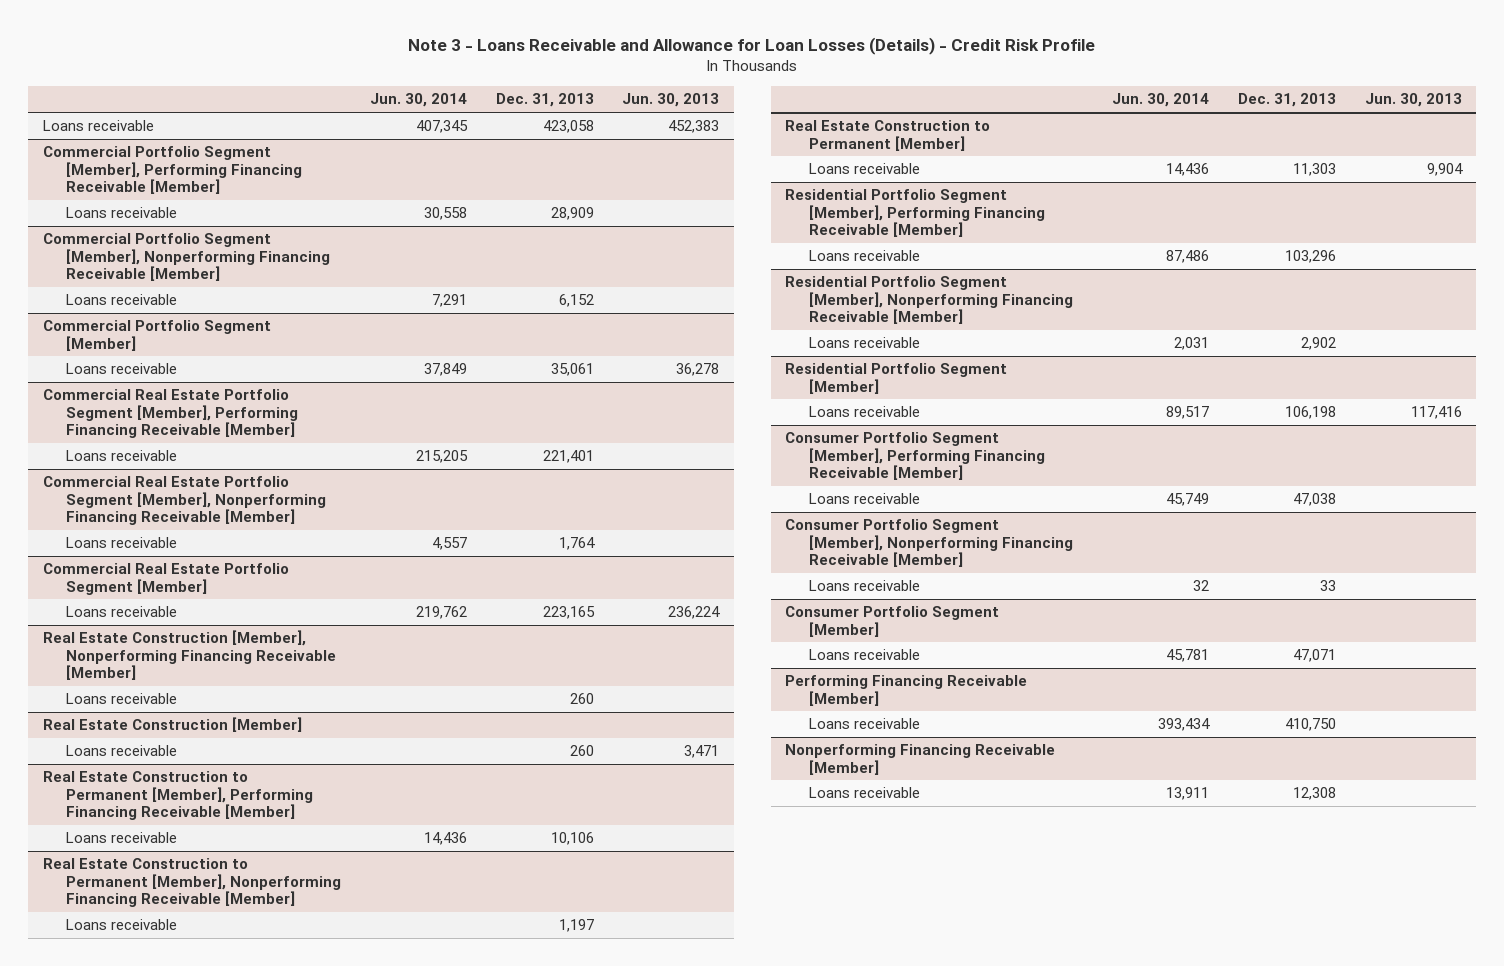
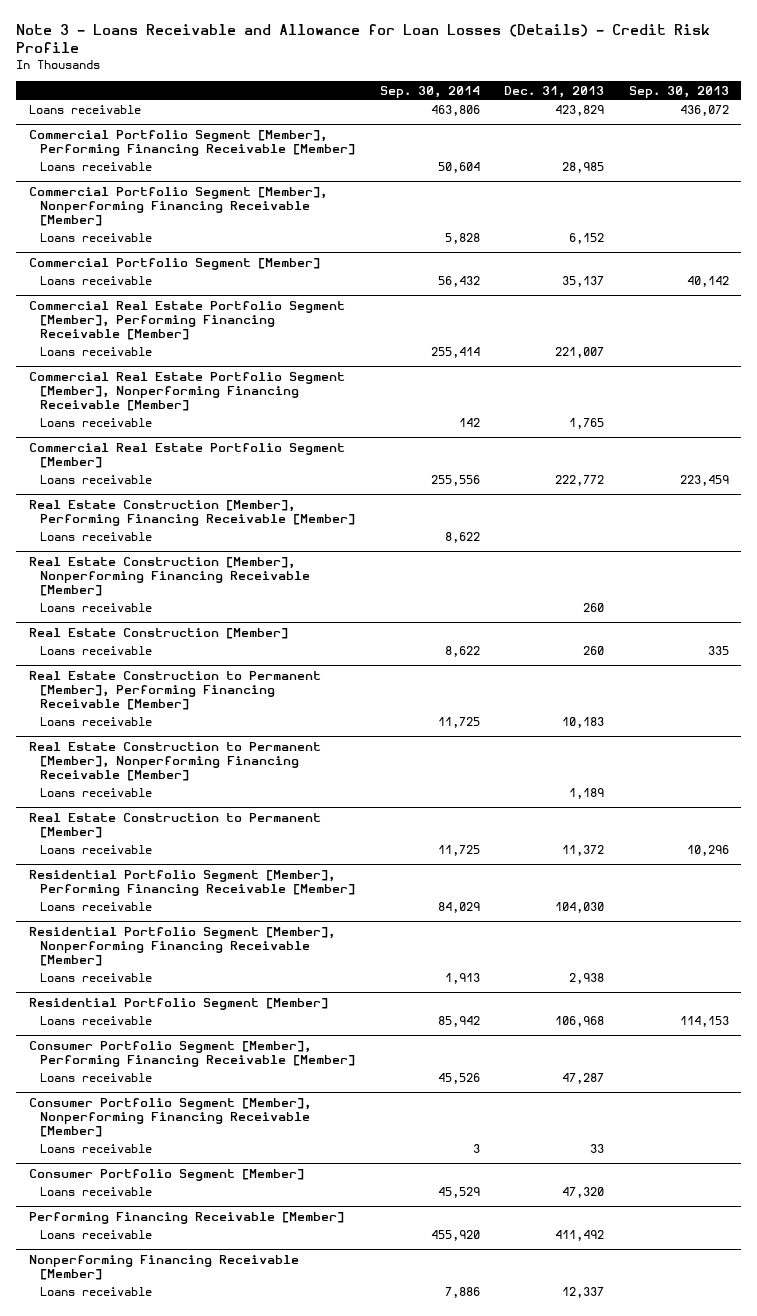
[370,93,468,108] Jun. 30, 2014 -> none
[622,93,720,108] Jun. 30, 2013 -> none
none -> [379,85,480,98] Sep. 30, 2014
none -> [628,85,729,98] Sep. 30, 2013
[542,120,594,134] 423,058 -> [555,104,605,116] 423,829
[550,207,594,221] 28,909 -> [562,161,605,173] 28,985
[550,363,594,377] 35,061 -> [562,275,605,287] 35,137
[542,450,594,464] 221,401 -> [555,346,605,358] 221,007
[558,537,595,551] 1,764 -> [569,417,605,429] 1,765
[542,606,595,620] 223,165 -> [555,474,605,486] 222,772
none -> [28,499,356,526] Real Estate Construction [Member], Performing Financing Receivable [Member]
none -> [40,531,153,541] Loans receivable
[550,832,594,846] 10,106 -> [562,716,605,728] 10,183
[558,919,594,933] 1,197 -> [569,787,605,799] 1,189
[1292,163,1336,177] 11,303 -> [562,844,605,856] 11,372
[1284,250,1336,264] 103,296 -> [555,901,605,913] 104,030
[1300,337,1336,351] 2,902 -> [569,972,605,984] 2,938
[1284,406,1336,420] 106,198 -> [555,1015,605,1027] 106,968
[1292,493,1336,507] 47,038 -> [562,1072,605,1084] 47,287
[1292,649,1336,663] 47,071 -> [562,1186,605,1198] 47,320
[1284,718,1336,732] 410,750 -> [555,1229,605,1241] 411,492
[1292,787,1336,801] 12,308 -> [562,1286,605,1298] 12,337

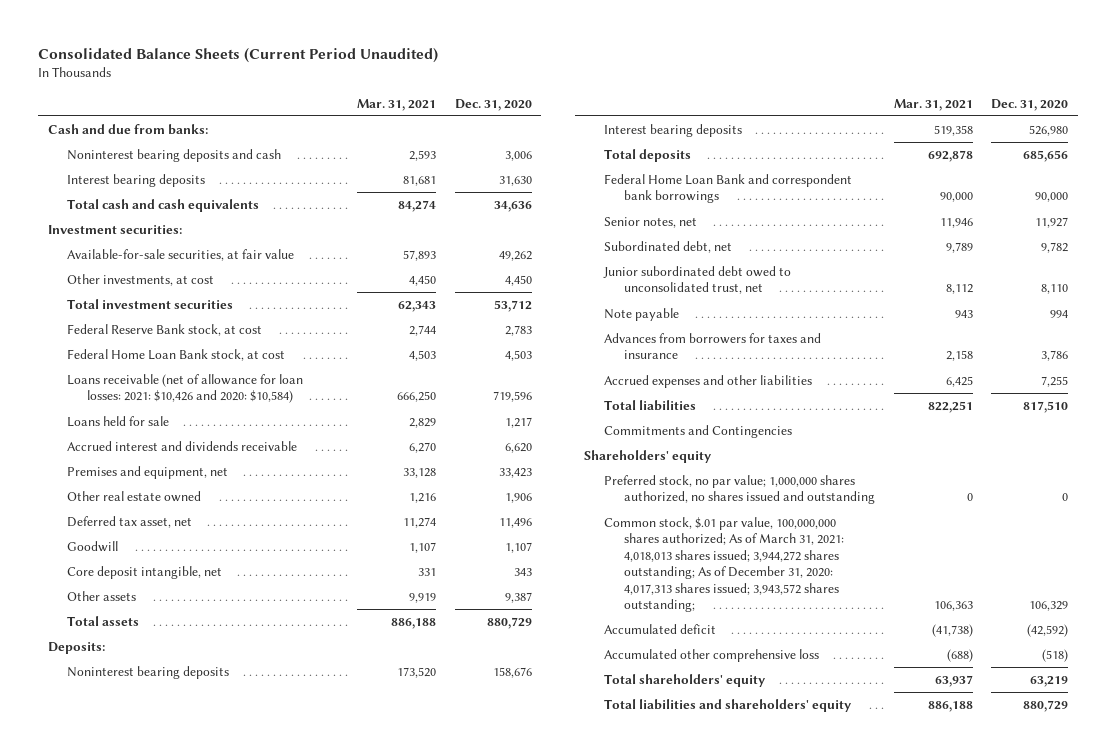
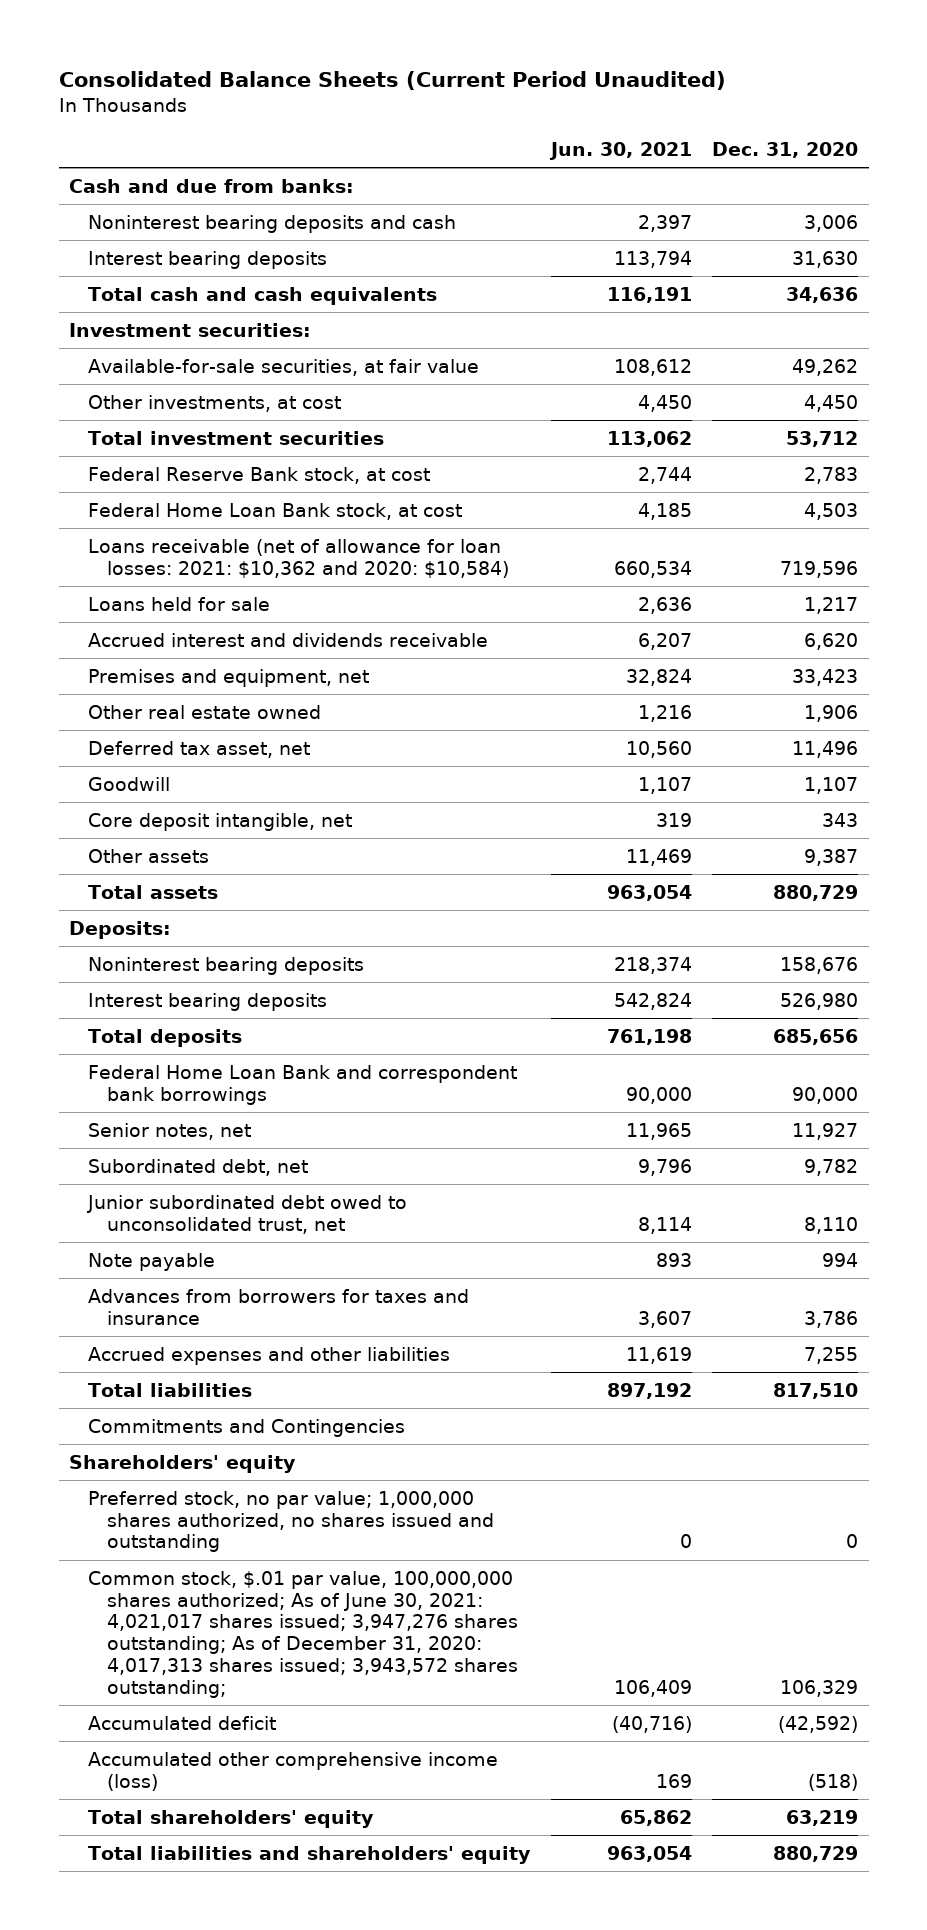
[356,98,436,111] Mar. 31, 2021 -> none
none -> [548,141,692,160] Jun. 30, 2021
[67,373,304,404] Loans receivable (net of allowance for loan losses: 2021: $10,426 and 2020: $10,584) -> [87,538,509,578] Loans receivable (net of allowance for loan losses: 2021: $10,362 and 2020: $10,584)
[603,516,844,612] Common stock, $.01 par value, 100,000,000 shares authorized; As of March 31, 2021: 4,018,013 shares issued; 3,944,272 shares outstanding; As of December 31, 2020: 4,017,313 shares issued; 3,943,572 shares outstanding; -> [87,1570,518,1698] Common stock, $.01 par value, 100,000,000 shares authorized; As of June 30, 2021: 4,021,017 shares issued; 3,947,276 shares outstanding; As of December 31, 2020: 4,017,313 shares issued; 3,943,572 shares outstanding;
[603,648,819,662] Accumulated other comprehensive loss -> [87,1751,498,1791] Accumulated other comprehensive income (loss)

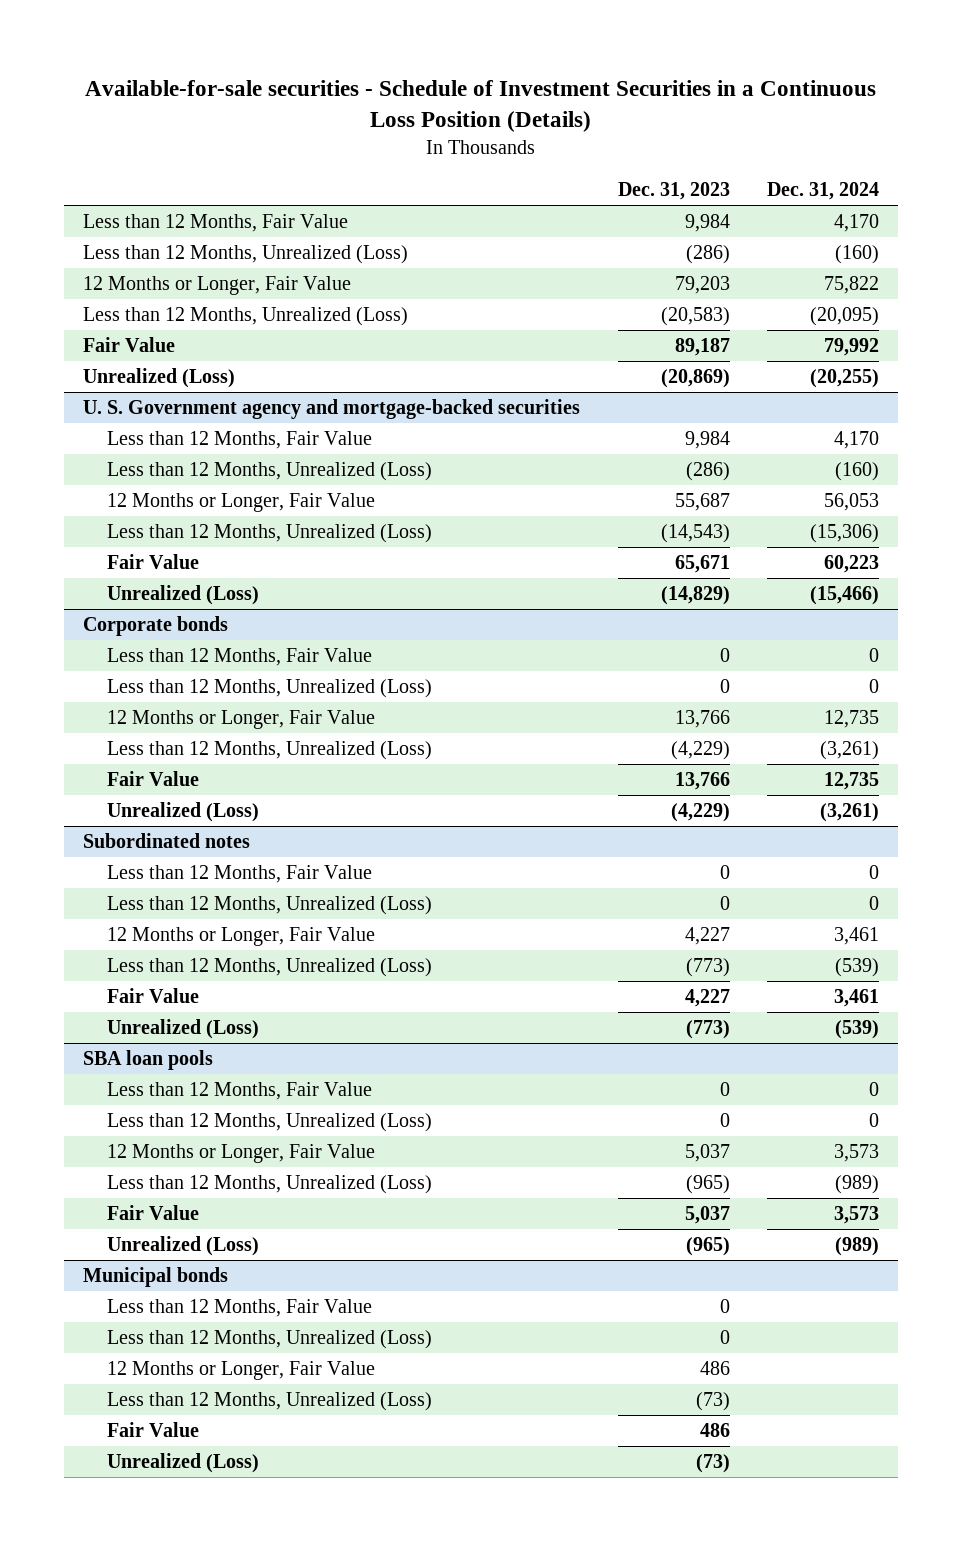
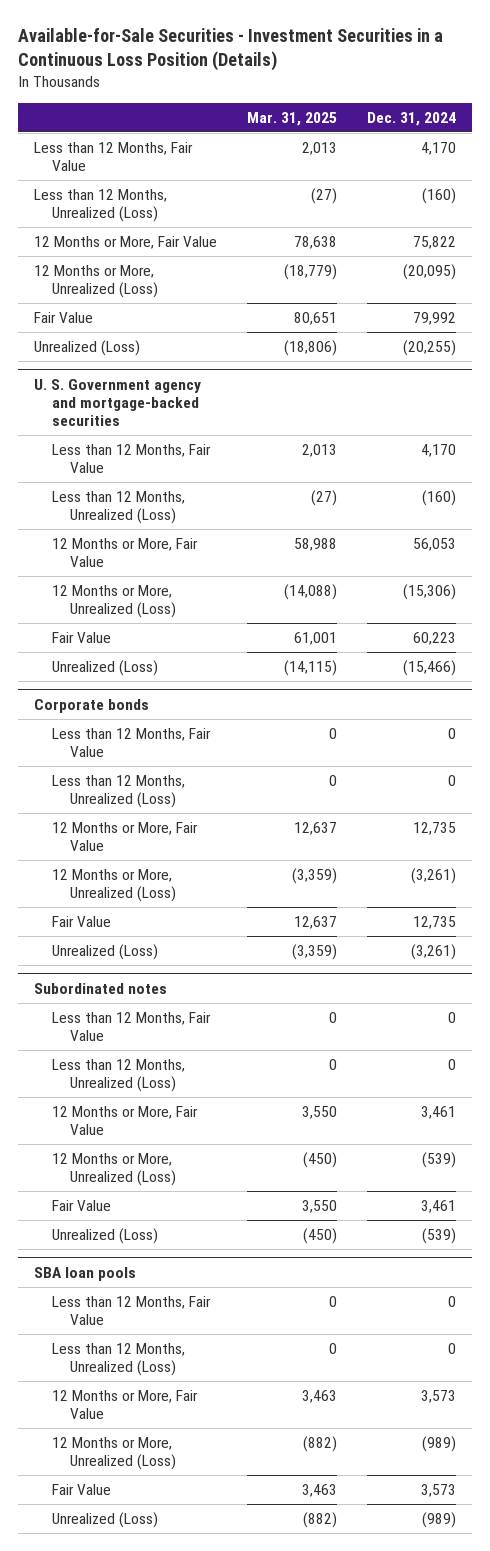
[85,79,877,132] Available-for-sale securities - Schedule of Investment Securities in a Continuous Loss Position (Details) -> [18,28,444,72] Available-for-Sale Securities - Investment Securities in a Continuous Loss Position (Details)
[617,182,730,201] Dec. 31, 2023 -> none
none -> [247,111,338,126] Mar. 31, 2025
[83,275,352,295] 12 Months or Longer, Fair Value -> [33,235,217,249] 12 Months or More, Fair Value
[83,306,409,326] Less than 12 Months, Unrealized (Loss) -> [33,264,158,298] 12 Months or More, Unrealized (Loss)
[107,492,376,512] 12 Months or Longer, Fair Value -> [51,537,198,567] 12 Months or More, Fair Value
[107,523,433,543] Less than 12 Months, Unrealized (Loss) -> [51,584,176,618] 12 Months or More, Unrealized (Loss)
[107,709,376,729] 12 Months or Longer, Fair Value -> [51,821,198,851] 12 Months or More, Fair Value
[107,740,433,760] Less than 12 Months, Unrealized (Loss) -> [51,868,176,902] 12 Months or More, Unrealized (Loss)
[107,926,376,946] 12 Months or Longer, Fair Value -> [51,1105,198,1135] 12 Months or More, Fair Value
[107,957,433,977] Less than 12 Months, Unrealized (Loss) -> [51,1152,176,1186] 12 Months or More, Unrealized (Loss)
[107,1143,376,1163] 12 Months or Longer, Fair Value -> [51,1389,198,1419] 12 Months or More, Fair Value
[107,1174,433,1194] Less than 12 Months, Unrealized (Loss) -> [51,1436,176,1470] 12 Months or More, Unrealized (Loss)
[83,1266,229,1287] Municipal bonds -> none
[107,1298,373,1317] Less than 12 Months, Fair Value -> none
[107,1329,433,1349] Less than 12 Months, Unrealized (Loss) -> none
[107,1360,376,1380] 12 Months or Longer, Fair Value -> none
[107,1391,433,1411] Less than 12 Months, Unrealized (Loss) -> none
[107,1421,200,1437] Fair Value -> none
[107,1452,260,1473] Unrealized (Loss) -> none

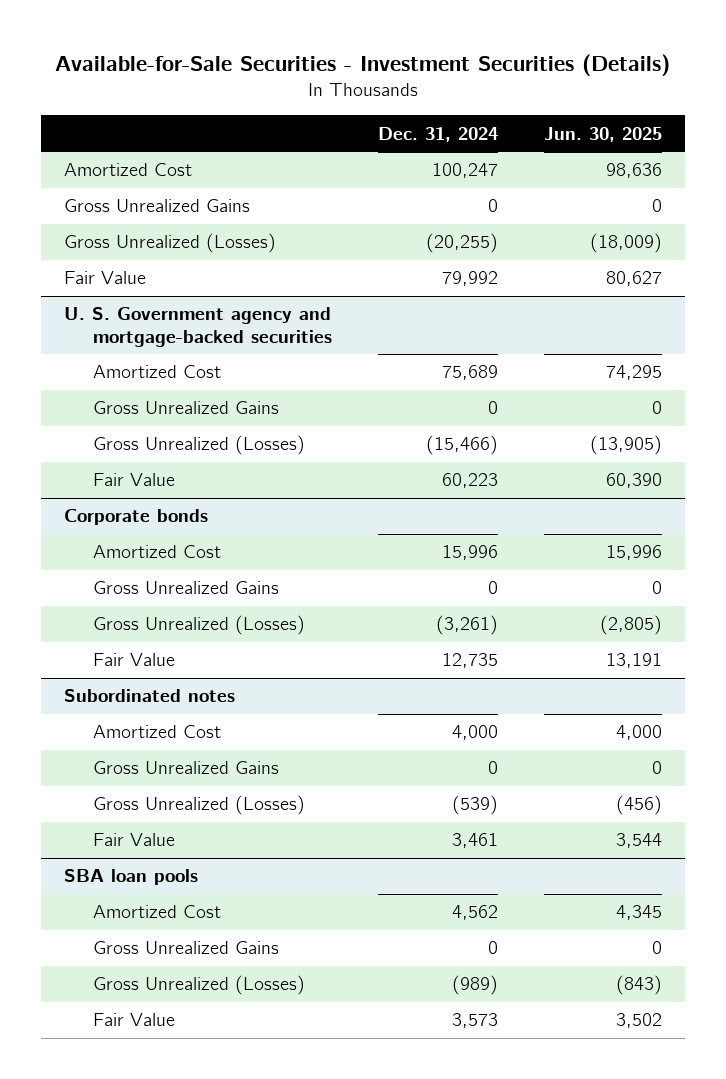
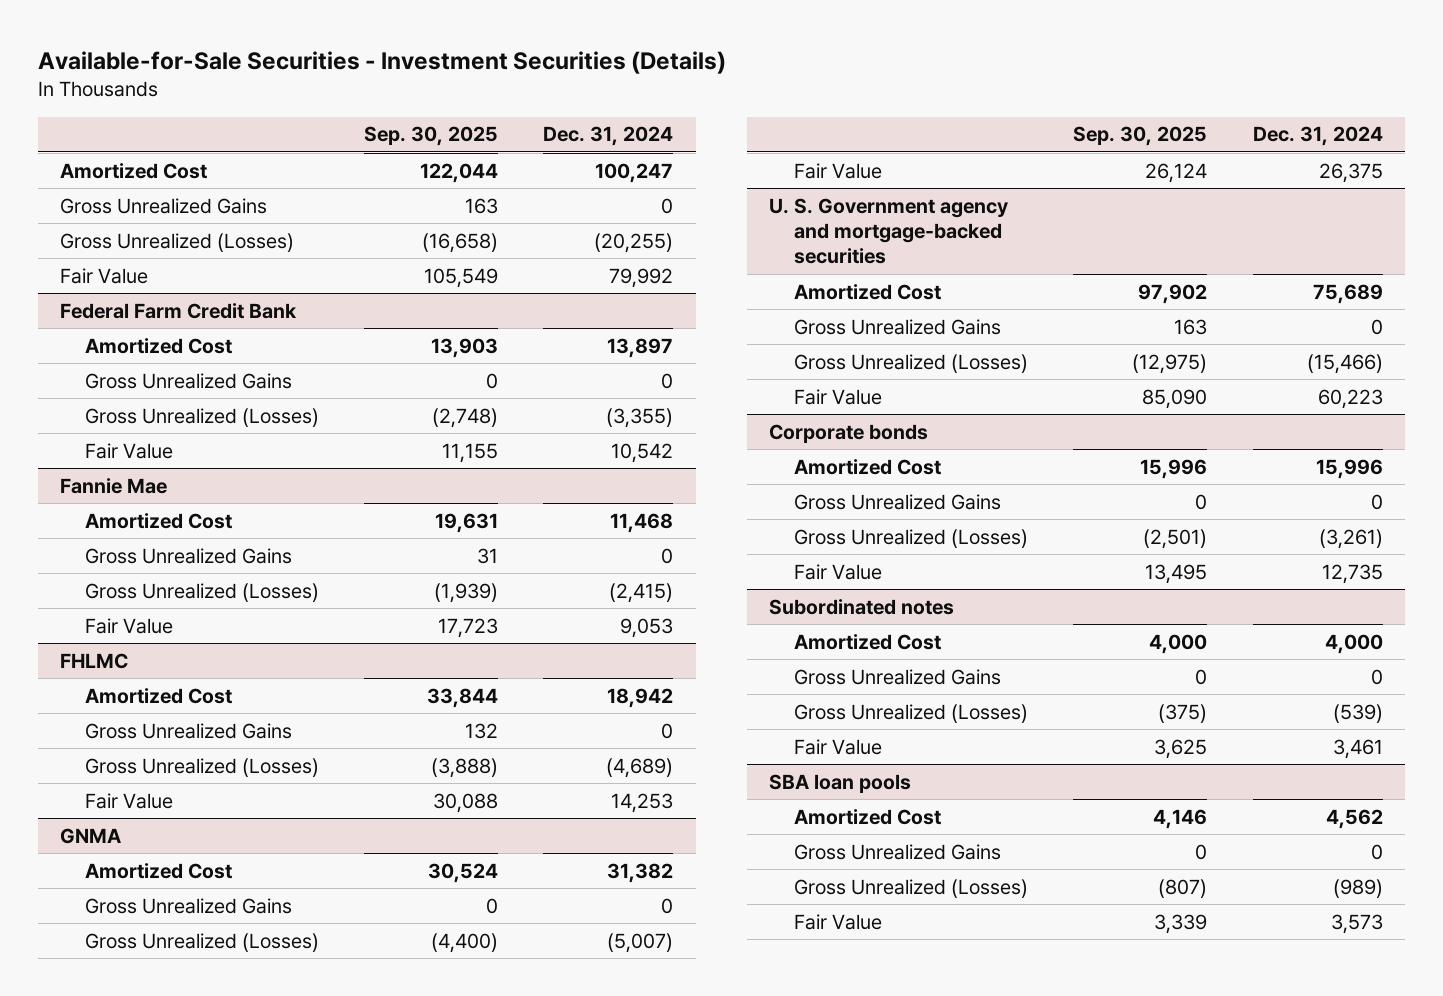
[544,126,663,142] Jun. 30, 2025 -> none
none -> [364,126,499,147] Sep. 30, 2025
none -> [60,302,298,319] Federal Farm Credit Bank
none -> [85,337,233,354] Amortized Cost
none -> [85,372,293,389] Gross Unrealized Gains
none -> [85,407,320,427] Gross Unrealized (Losses)
none -> [85,442,174,459] Fair Value
none -> [60,477,168,494] Fannie Mae
none -> [85,512,233,529] Amortized Cost
none -> [85,547,293,564] Gross Unrealized Gains
none -> [85,582,320,602] Gross Unrealized (Losses)
none -> [85,617,174,634] Fair Value
none -> [60,652,129,669] FHLMC
none -> [85,687,233,704] Amortized Cost
none -> [85,722,293,739] Gross Unrealized Gains
none -> [85,757,320,777] Gross Unrealized (Losses)
none -> [85,792,174,809] Fair Value
none -> [60,827,122,844] GNMA
none -> [85,862,233,879] Amortized Cost
none -> [85,897,293,914] Gross Unrealized Gains
none -> [85,932,320,952] Gross Unrealized (Losses)
none -> [794,162,883,179] Fair Value

